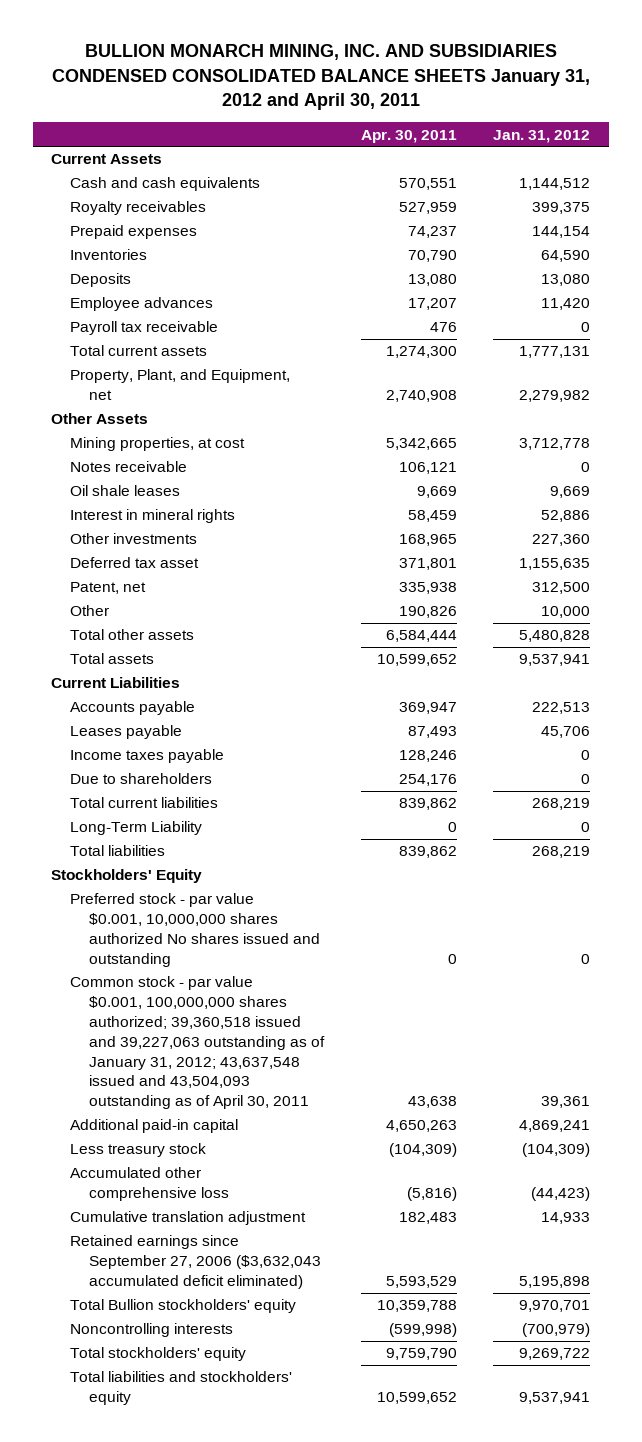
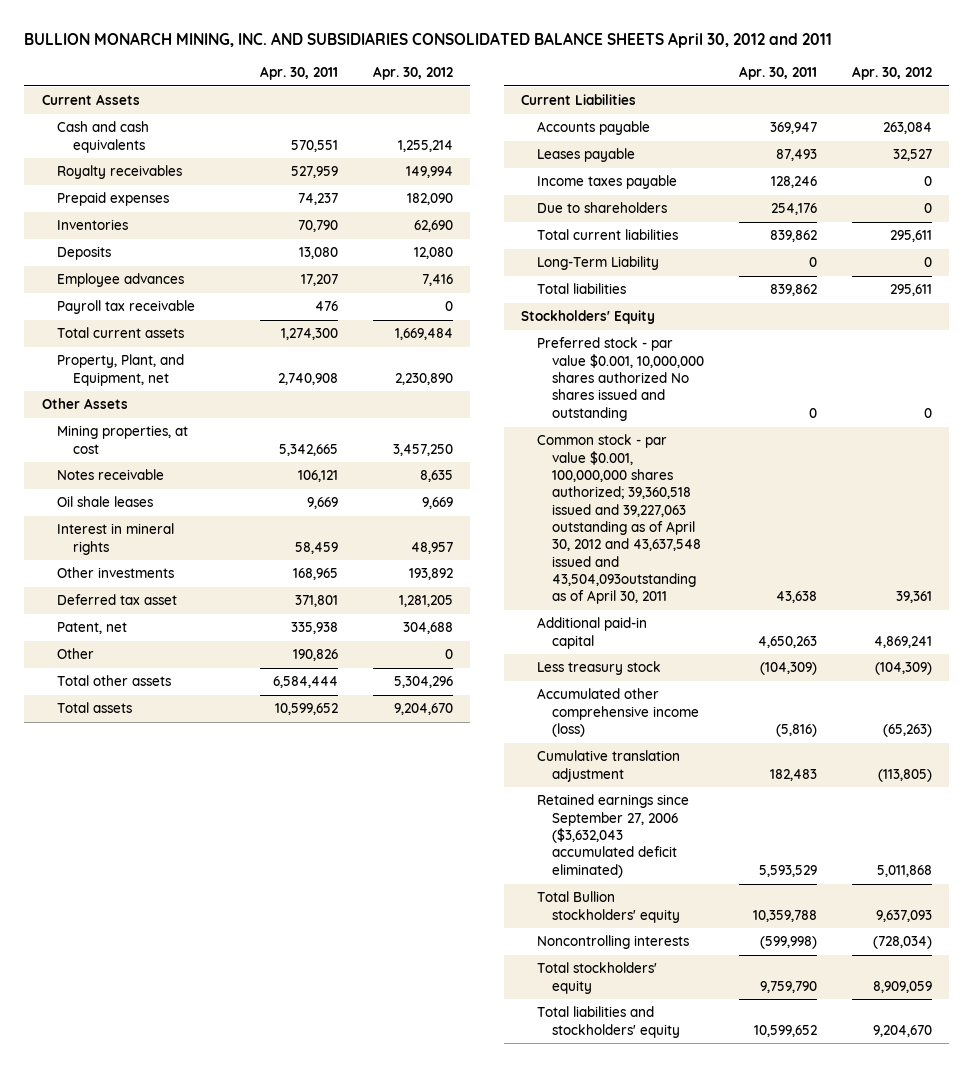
[51,44,590,111] BULLION MONARCH MINING, INC. AND SUBSIDIARIES CONDENSED CONSOLIDATED BALANCE SHEETS January 31, 2012 and April 30, 2011 -> [24,32,833,49] BULLION MONARCH MINING, INC. AND SUBSIDIARIES CONSOLIDATED BALANCE SHEETS April 30, 2012 and 2011
[493,129,591,143] Jan. 31, 2012 -> none
none -> [372,65,453,80] Apr. 30, 2012
[70,976,325,1110] Common stock - par value $0.001, 100,000,000 shares authorized; 39,360,518 issued and 39,227,063 outstanding as of January 31, 2012; 43,637,548 issued and 43,504,093 outstanding as of April 30, 2011 -> [536,434,702,605] Common stock - par value $0.001, 100,000,000 shares authorized; 39,360,518 issued and 39,227,063 outstanding as of April 30, 2012 and 43,637,548 issued and 43,504,093outstanding as of April 30, 2011
[70,1167,229,1202] Accumulated other comprehensive loss -> [536,688,700,738] Accumulated other comprehensive income (loss)

